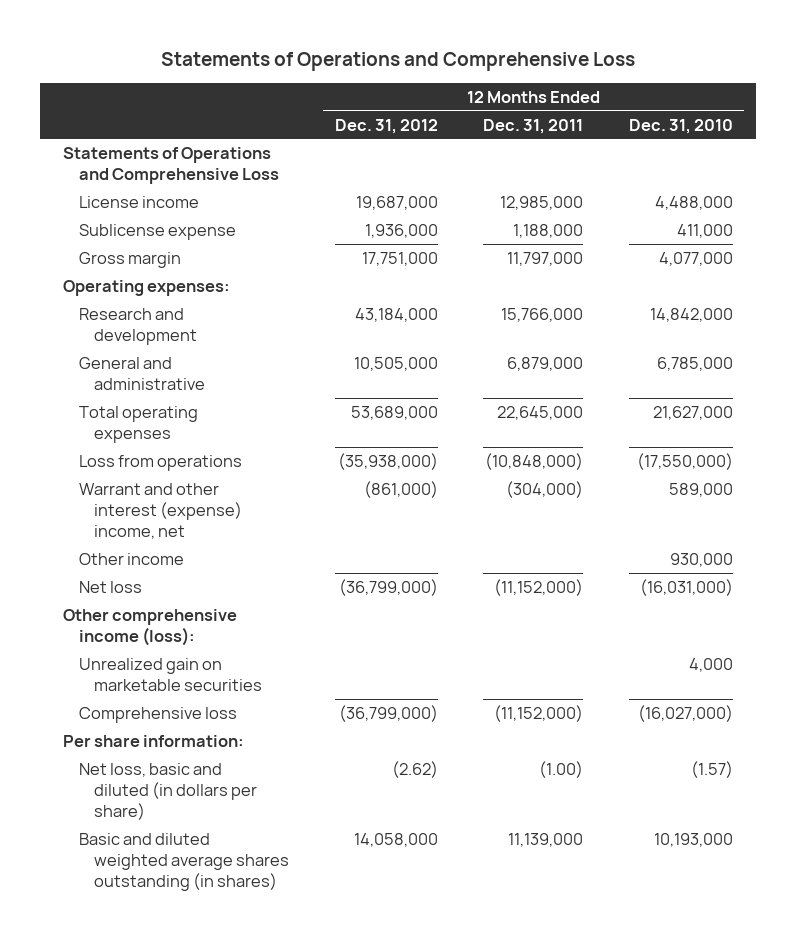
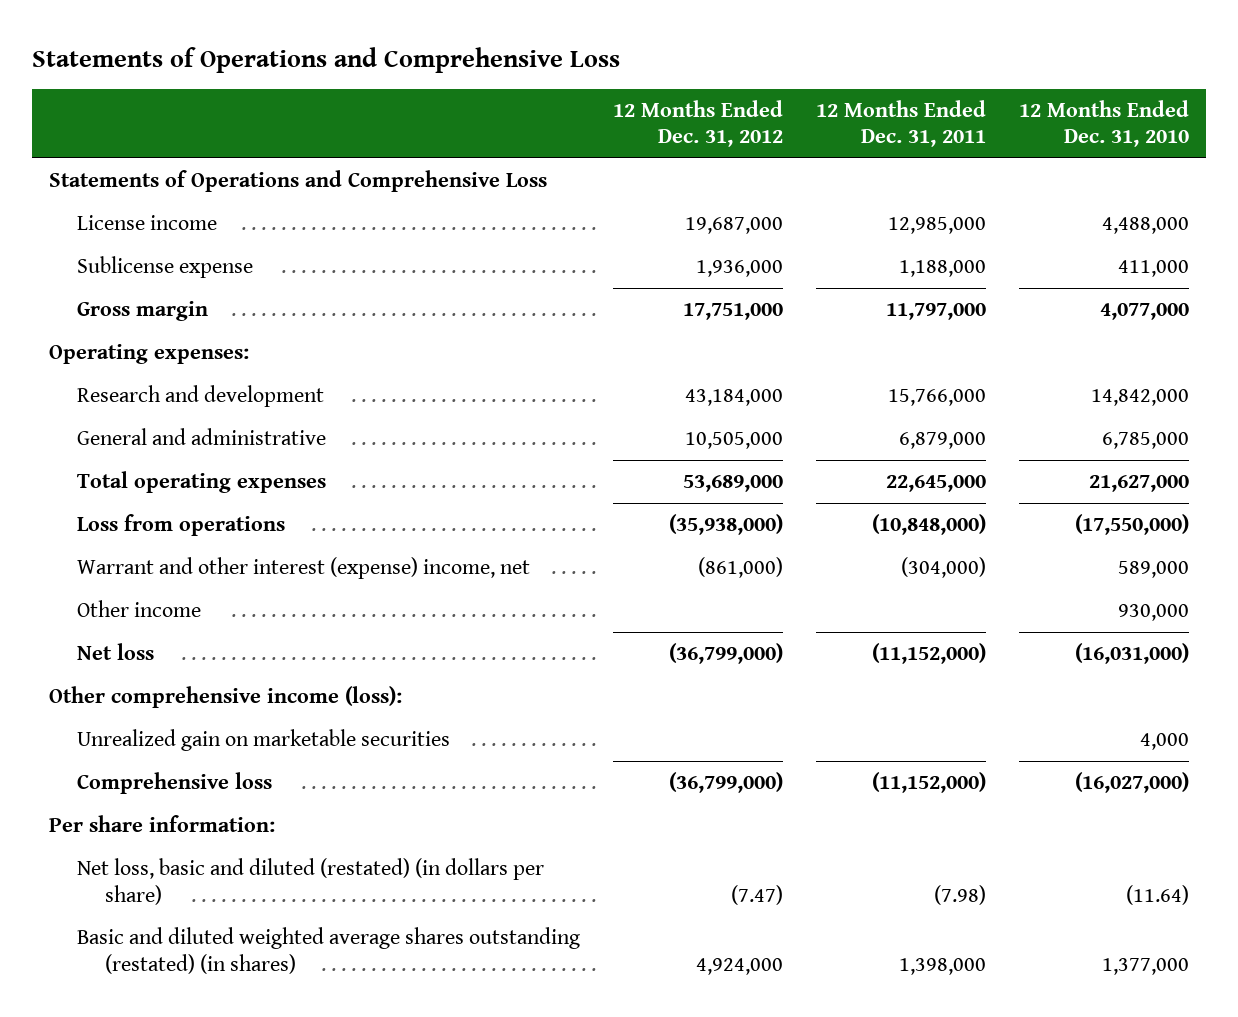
[78,762,258,821] Net loss, basic and diluted (in dollars per share) -> [76,858,544,905] Net loss, basic and diluted (restated) (in dollars per share)
[391,760,438,778] (2.62) -> [731,884,784,905] (7.47)
[539,760,584,778] (1.00) -> [934,884,987,905] (7.98)
[691,760,734,778] (1.57) -> [1126,884,1190,905] (11.64)
[78,832,290,892] Basic and diluted weighted average shares outstanding (in shares) -> [76,927,580,974] Basic and diluted weighted average shares outstanding (restated) (in shares)
[353,832,438,847] 14,058,000 -> [696,957,784,975] 4,924,000
[508,832,584,847] 11,139,000 -> [899,957,987,975] 1,398,000
[654,832,734,847] 10,193,000 -> [1102,957,1190,975] 1,377,000

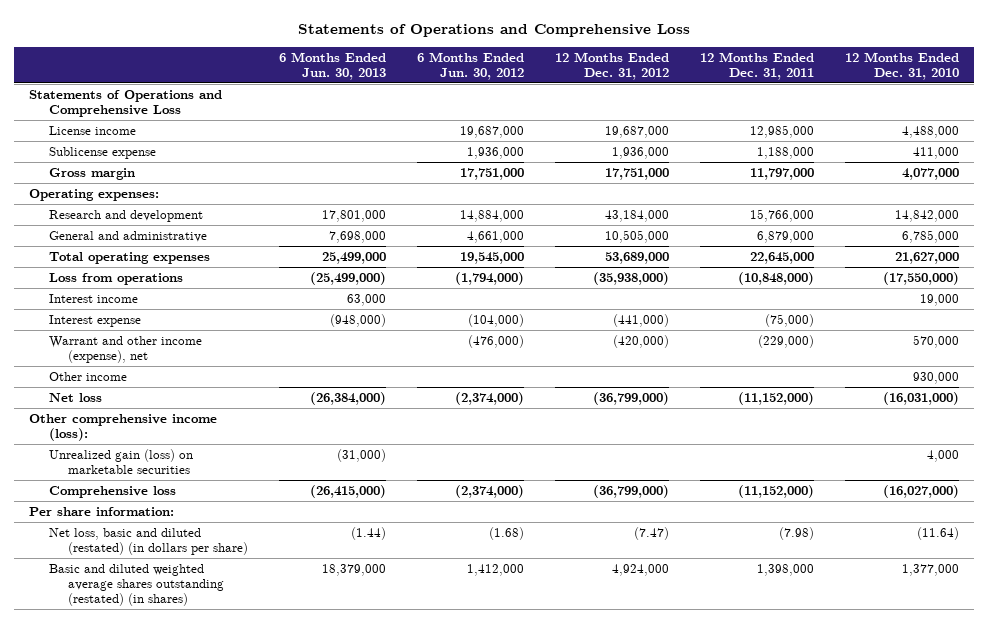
none -> [279,51,387,80] 6 Months Ended Jun. 30, 2013
none -> [417,51,525,80] 6 Months Ended Jun. 30, 2012
none -> [48,293,138,303] Interest income
none -> [48,314,141,327] Interest expense
[76,557,530,580] Warrant and other interest (expense) income, net -> [48,335,202,363] Warrant and other income (expense), net
[698,557,784,579] (861,000) -> [613,334,670,348] (420,000)
[901,557,987,579] (304,000) -> [758,334,815,348] (229,000)
[1118,561,1190,579] 589,000 -> [912,334,959,348] 570,000
[76,729,450,752] Unrealized gain on marketable securities -> [48,448,193,474] Unrealized gain (loss) on marketable securities

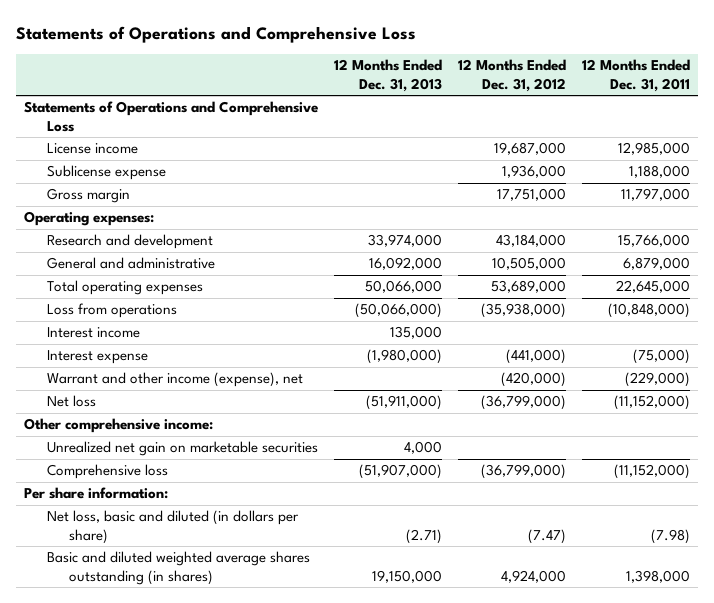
[279,51,387,80] 6 Months Ended Jun. 30, 2013 -> none
[417,51,525,80] 6 Months Ended Jun. 30, 2012 -> none
[844,51,959,80] 12 Months Ended Dec. 31, 2010 -> none
none -> [333,59,442,92] 12 Months Ended Dec. 31, 2013
[48,371,127,381] Other income -> none
[29,413,218,441] Other comprehensive income (loss): -> [23,418,213,434] Other comprehensive income:
[48,448,193,474] Unrealized gain (loss) on marketable securities -> [46,441,318,457] Unrealized net gain on marketable securities
[48,527,249,555] Net loss, basic and diluted (restated) (in dollars per share) -> [46,510,299,544] Net loss, basic and diluted (in dollars per share)
[48,563,225,606] Basic and diluted weighted average shares outstanding (restated) (in shares) -> [46,551,310,585] Basic and diluted weighted average shares outstanding (in shares)

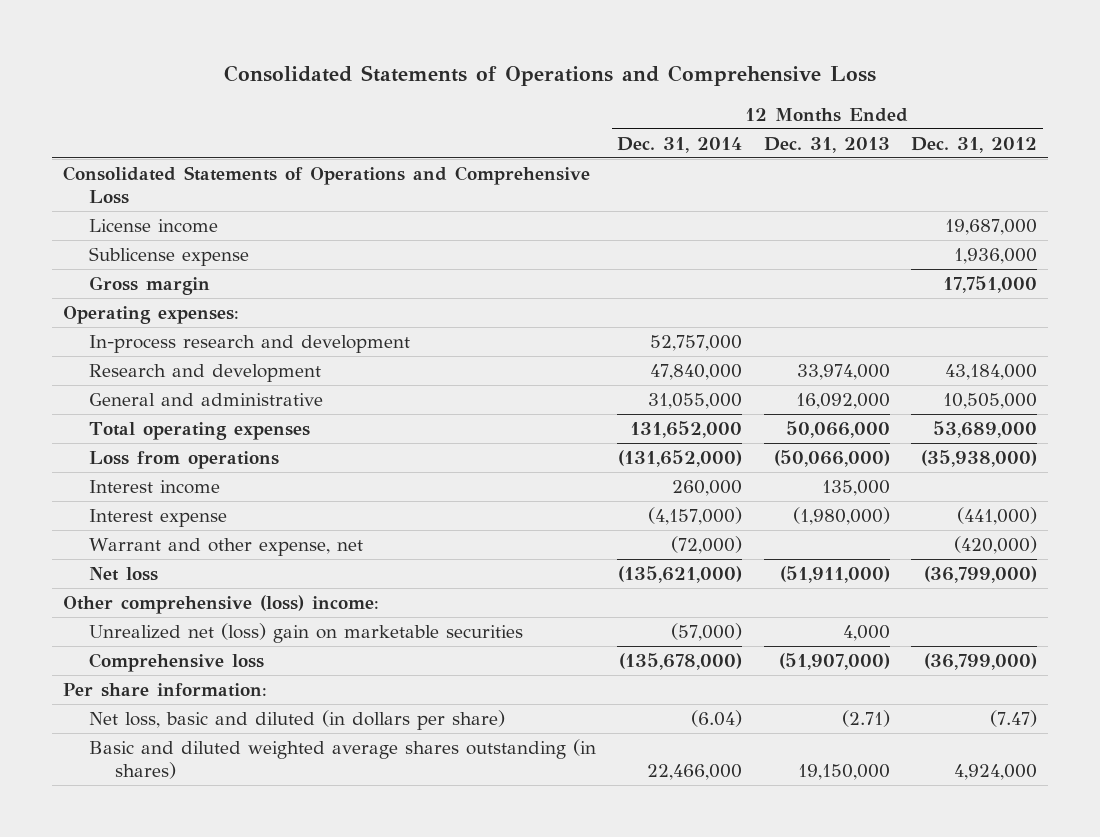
[15,26,416,44] Statements of Operations and Comprehensive Loss -> [224,65,877,87] Consolidated Statements of Operations and Comprehensive Loss
[581,59,690,92] 12 Months Ended Dec. 31, 2011 -> none
none -> [617,136,743,153] Dec. 31, 2014
[23,101,318,132] Statements of Operations and Comprehensive Loss -> [62,165,590,205] Consolidated Statements of Operations and Comprehensive Loss
none -> [88,334,410,353] In-process research and development
[46,372,303,388] Warrant and other income (expense), net -> [88,537,363,556] Warrant and other expense, net
[23,418,213,434] Other comprehensive income: -> [62,594,379,614] Other comprehensive (loss) income:
[46,441,318,457] Unrealized net gain on marketable securities -> [88,622,523,643] Unrealized net (loss) gain on marketable securities

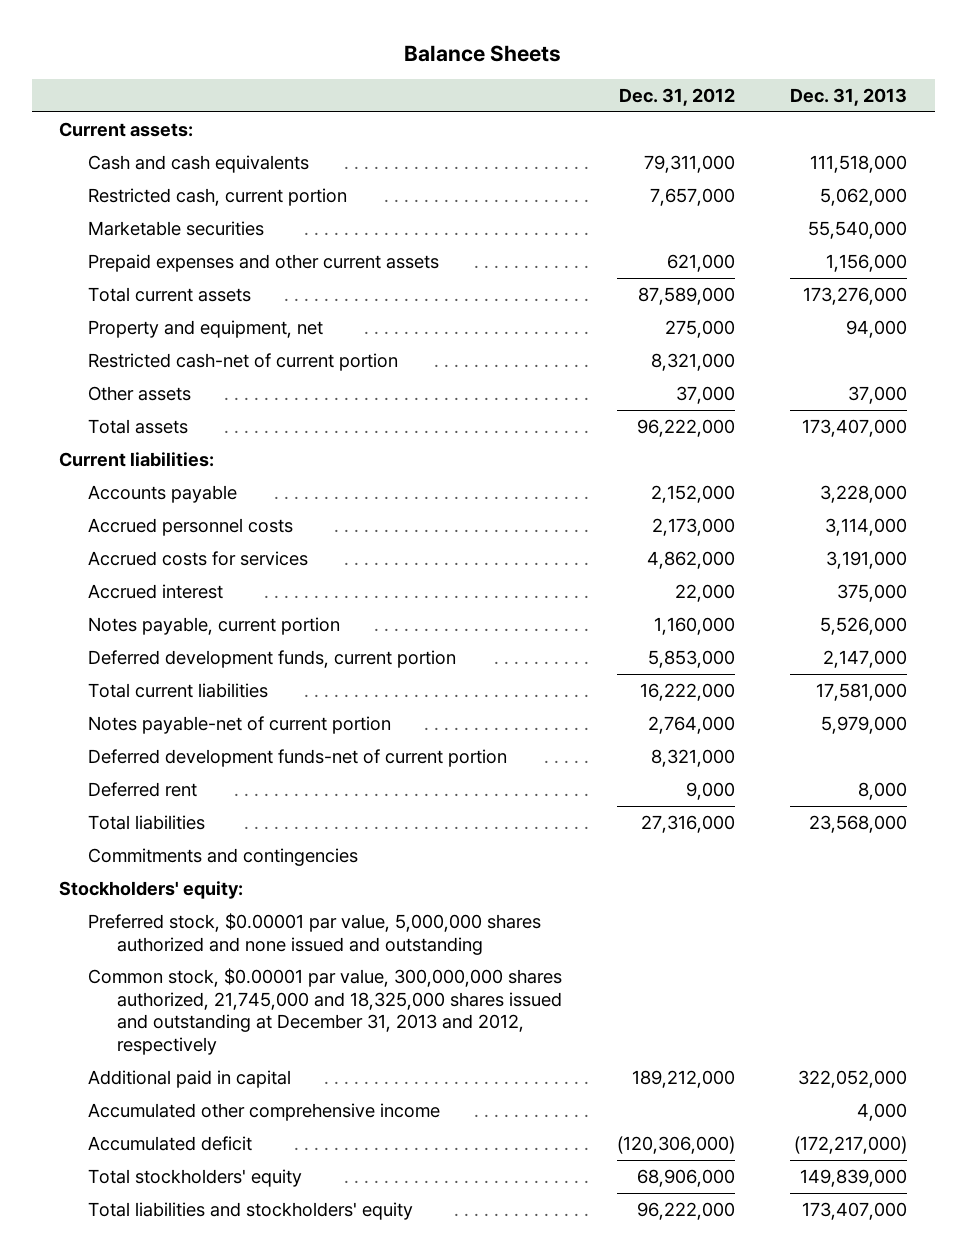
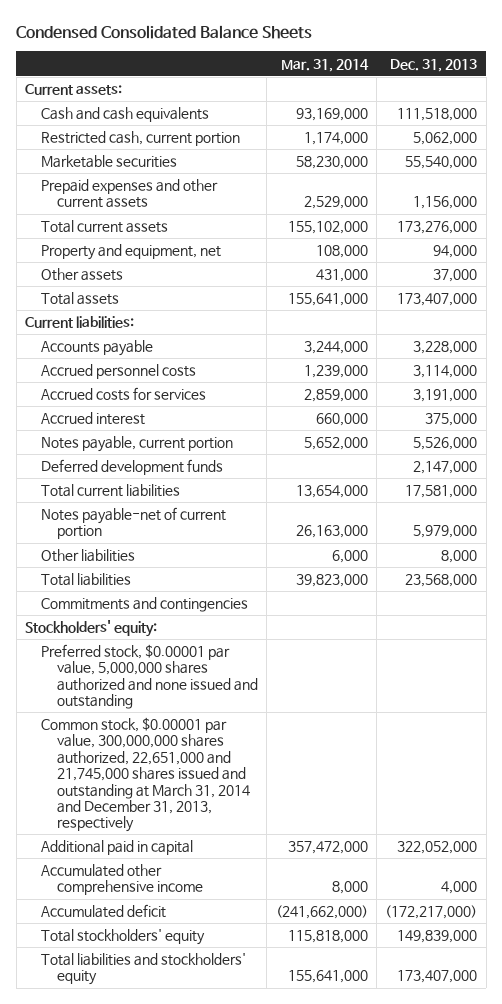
[404,44,562,62] Balance Sheets -> [16,24,313,39] Condensed Consolidated Balance Sheets
[619,88,736,107] Dec. 31, 2012 -> none
none -> [280,58,369,72] Mar. 31, 2014
[87,352,398,371] Restricted cash-net of current portion -> none
[87,649,456,668] Deferred development funds, current portion -> [41,459,224,476] Deferred development funds
[87,748,507,767] Deferred development funds-net of current portion -> none
[87,781,197,797] Deferred rent -> none
none -> [41,549,136,563] Other liabilities
[87,967,562,1056] Common stock, $0.00001 par value, 300,000,000 shares authorized, 21,745,000 and 18,325,000 shares issued and outstanding at December 31, 2013 and 2012, respectively -> [41,717,251,833] Common stock, $0.00001 par value, 300,000,000 shares authorized, 22,651,000 and 21,745,000 shares issued and outstanding at March 31, 2014 and December 31, 2013, respectively

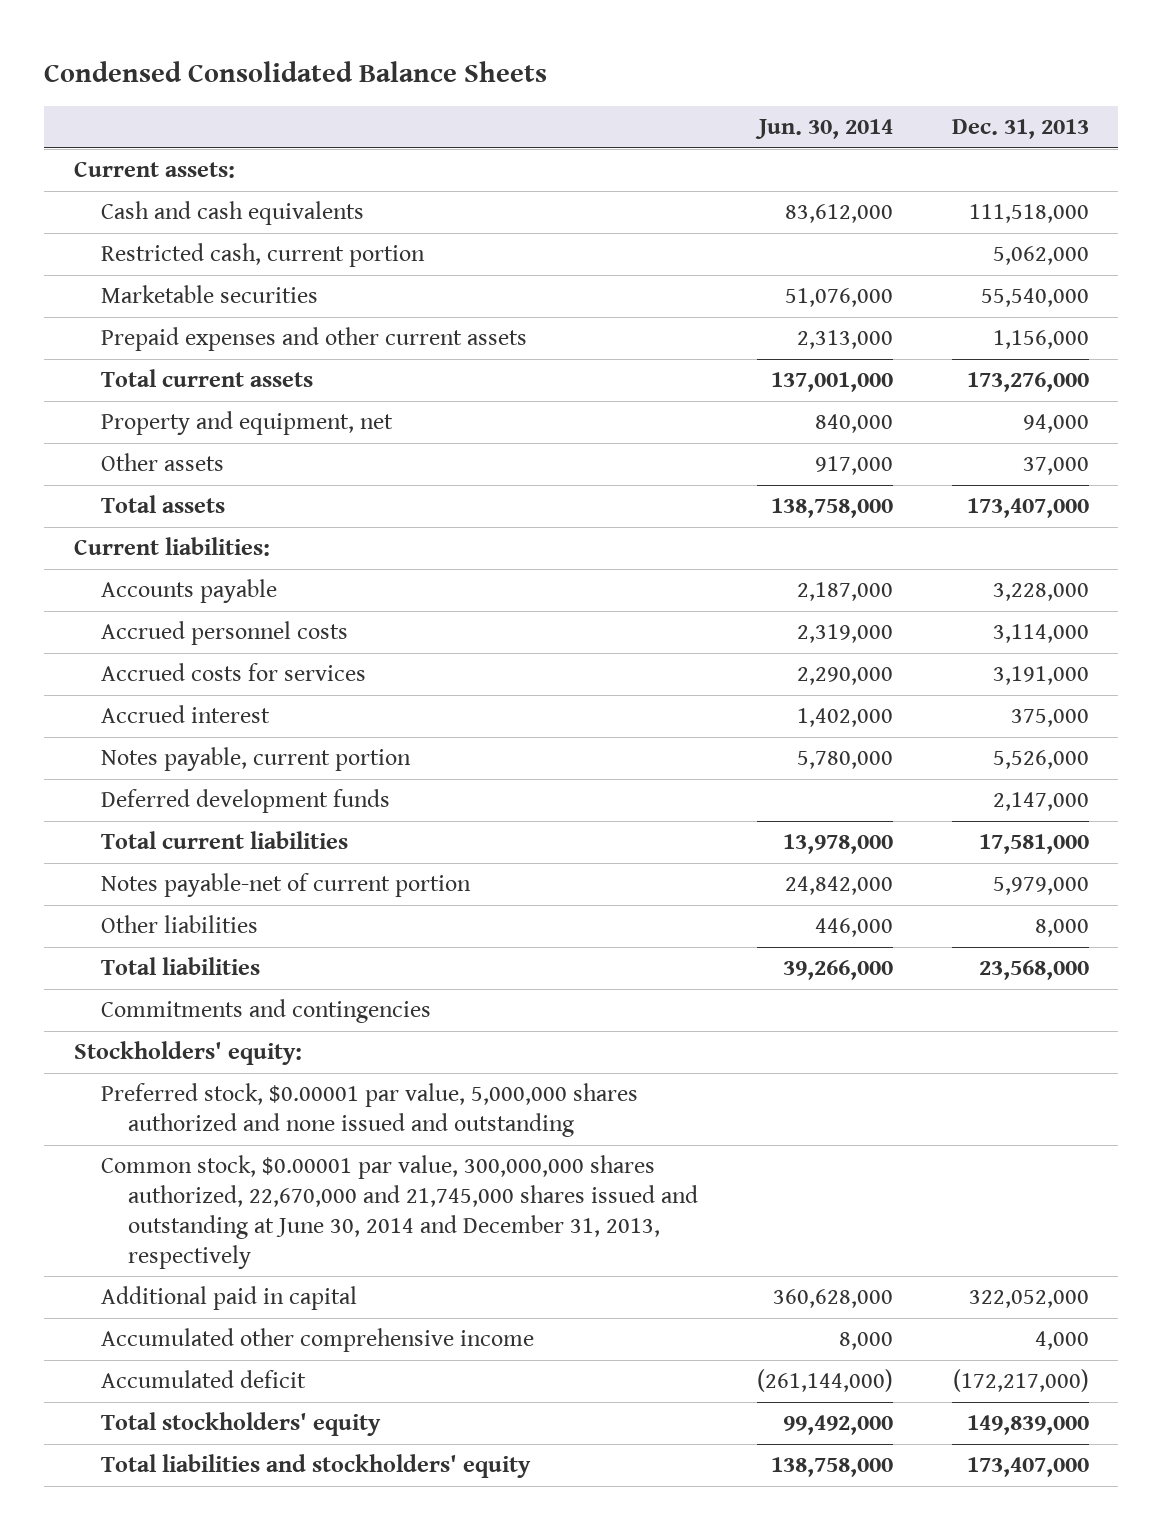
[280,58,369,72] Mar. 31, 2014 -> none
none -> [754,119,893,140] Jun. 30, 2014
[41,717,251,833] Common stock, $0.00001 par value, 300,000,000 shares authorized, 22,651,000 and 21,745,000 shares issued and outstanding at March 31, 2014 and December 31, 2013, respectively -> [100,1155,698,1269] Common stock, $0.00001 par value, 300,000,000 shares authorized, 22,670,000 and 21,745,000 shares issued and outstanding at June 30, 2014 and December 31, 2013, respectively

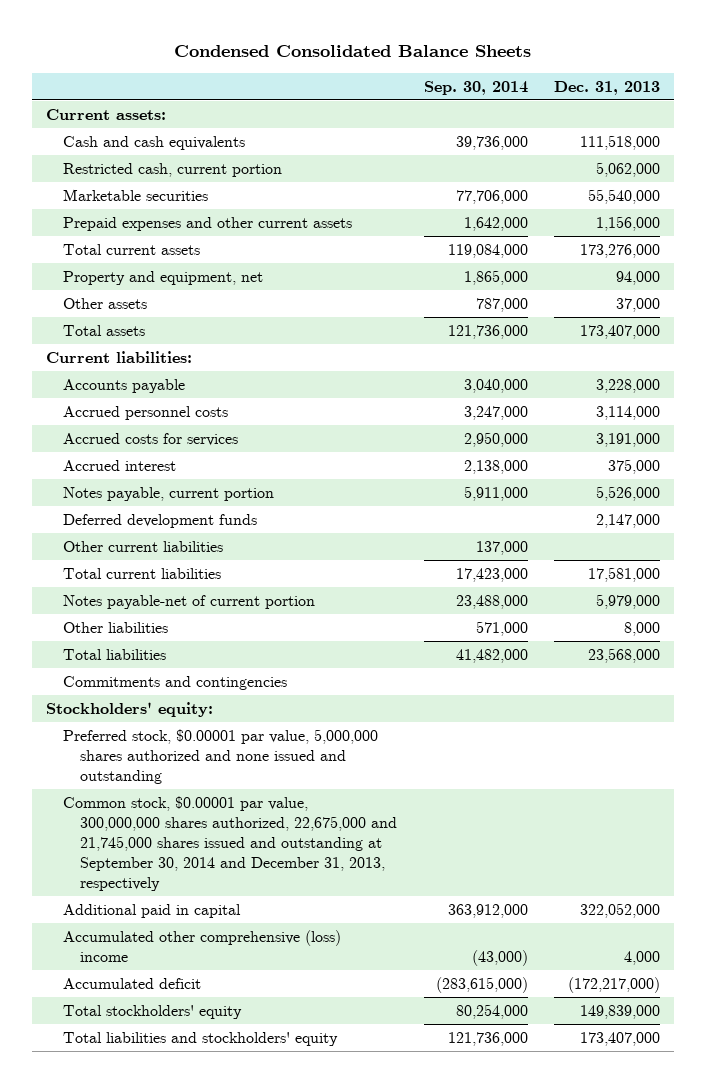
[754,119,893,140] Jun. 30, 2014 -> none
none -> [423,80,528,95] Sep. 30, 2014
none -> [62,540,223,552] Other current liabilities
[100,1155,698,1269] Common stock, $0.00001 par value, 300,000,000 shares authorized, 22,670,000 and 21,745,000 shares issued and outstanding at June 30, 2014 and December 31, 2013, respectively -> [62,795,398,892] Common stock, $0.00001 par value, 300,000,000 shares authorized, 22,675,000 and 21,745,000 shares issued and outstanding at September 30, 2014 and December 31, 2013, respectively
[100,1328,534,1353] Accumulated other comprehensive income -> [62,929,341,962] Accumulated other comprehensive (loss) income

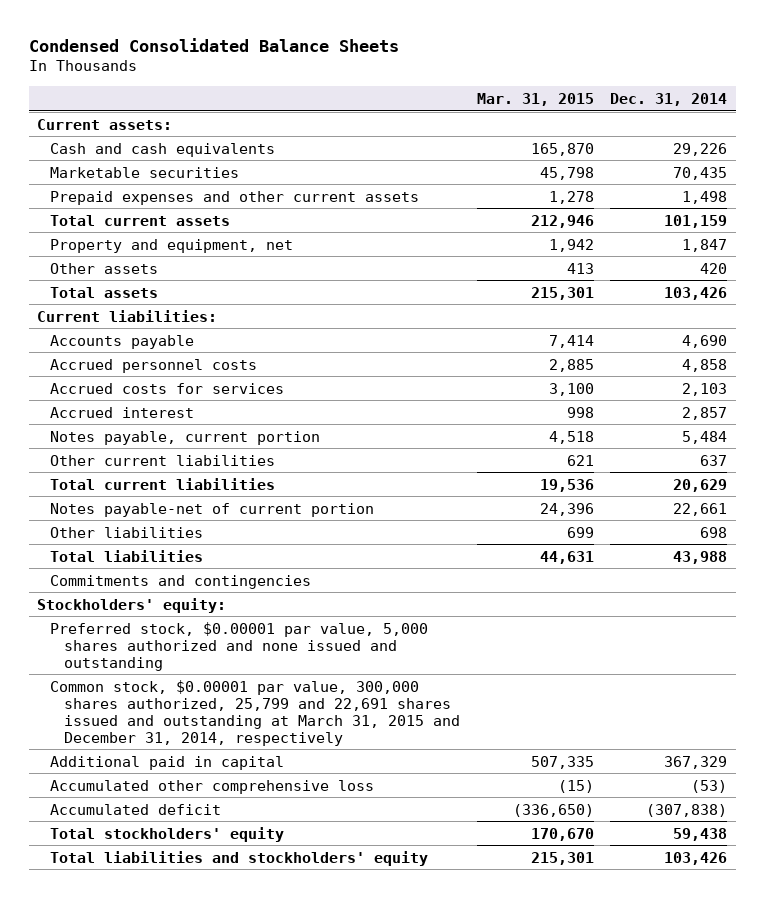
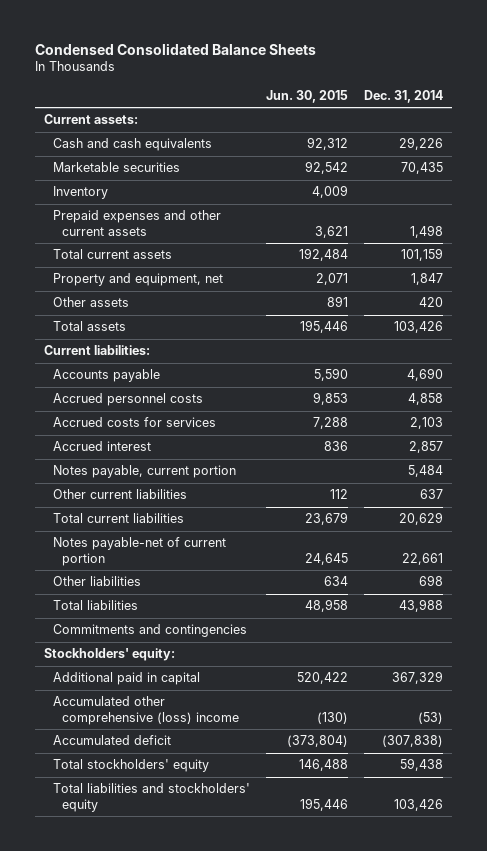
[476,92,594,106] Mar. 31, 2015 -> none
none -> [265,90,348,104] Jun. 30, 2015
none -> [52,186,108,200] Inventory
[50,621,429,671] Preferred stock, $0.00001 par value, 5,000 shares authorized and none issued and outstanding -> none
[50,679,460,746] Common stock, $0.00001 par value, 300,000 shares authorized, 25,799 and 22,691 shares issued and outstanding at March 31, 2015 and December 31, 2014, respectively -> none
[50,779,375,794] Accumulated other comprehensive loss -> [52,696,239,725] Accumulated other comprehensive (loss) income

